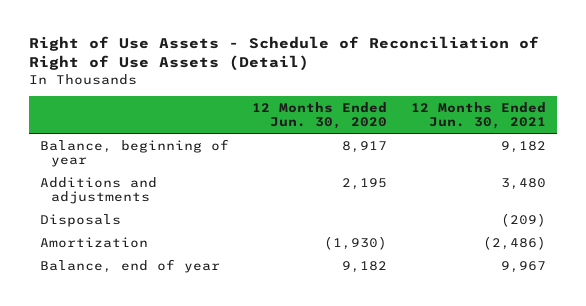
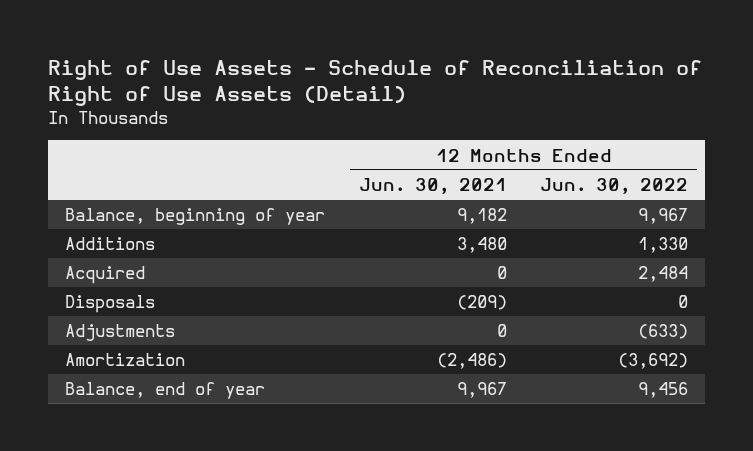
[252,101,388,130] 12 Months Ended Jun. 30, 2020 -> none
none -> [540,177,689,194] Jun. 30, 2022
[40,176,158,205] Additions and adjustments -> [65,237,156,251] Additions
none -> [65,266,146,285] Acquired
none -> [65,324,176,342] Adjustments

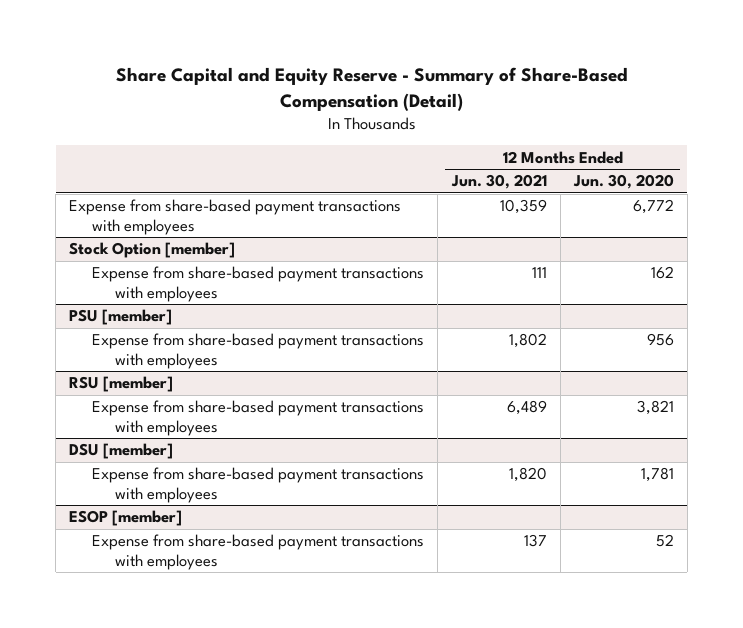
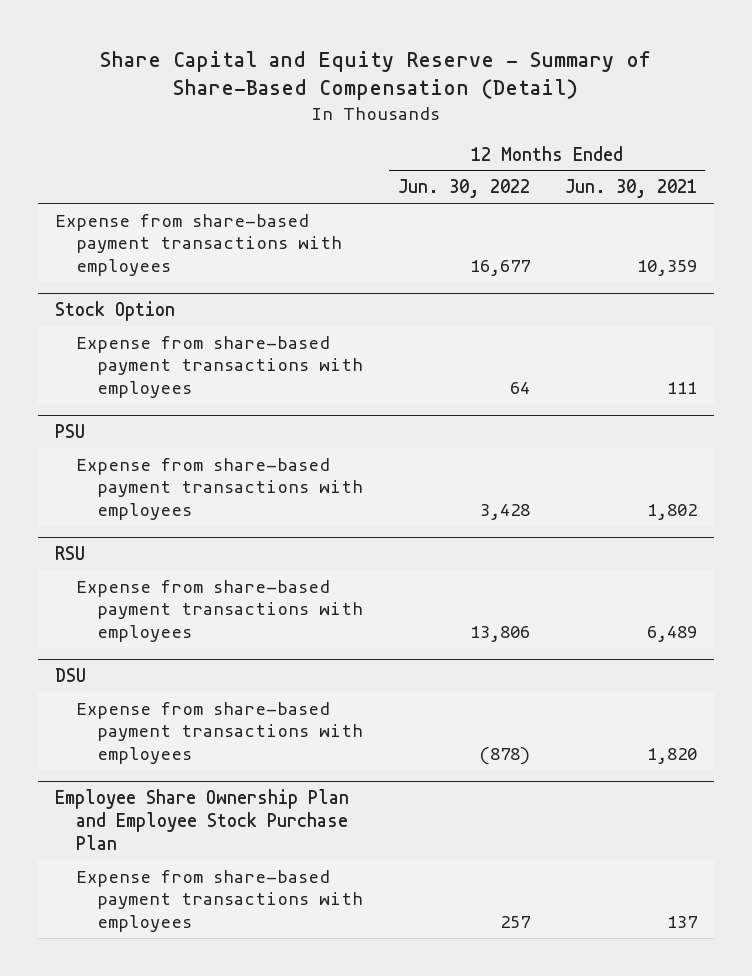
[572,174,674,190] Jun. 30, 2020 -> none
none -> [397,179,530,199] Jun. 30, 2022
[69,242,236,259] Stock Option [member] -> [55,300,176,321] Stock Option
[69,309,173,326] PSU [member] -> [55,423,86,438] PSU
[69,376,174,393] RSU [member] -> [55,545,86,560] RSU
[69,443,174,460] DSU [member] -> [55,667,87,682] DSU
[69,510,183,527] ESOP [member] -> none
none -> [55,788,350,850] Employee Share Ownership Plan and Employee Stock Purchase Plan

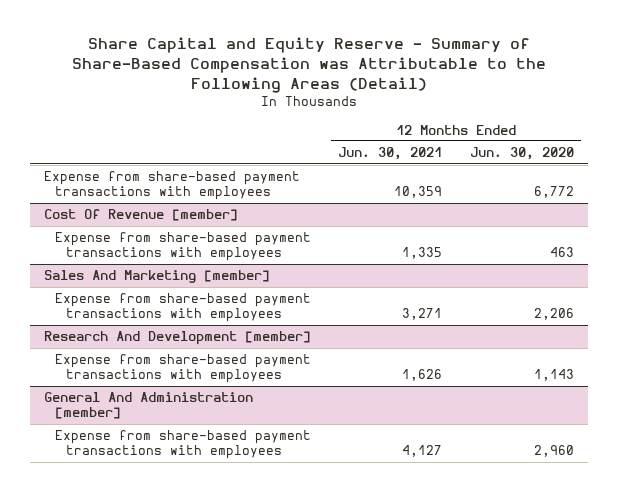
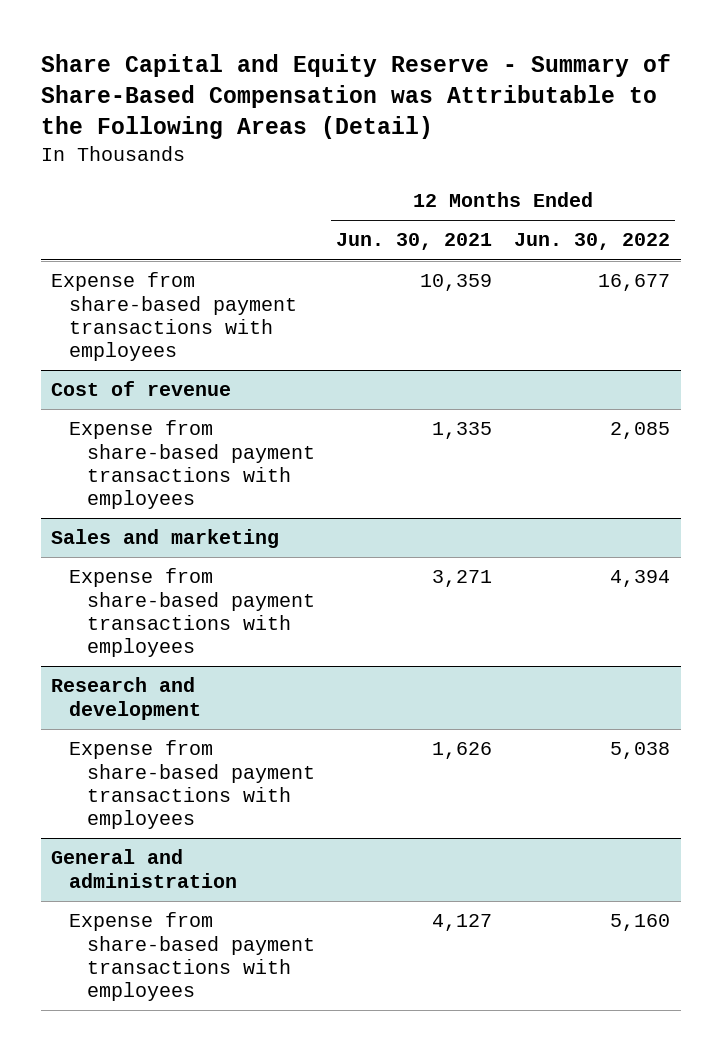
[470,147,575,161] Jun. 30, 2020 -> none
none -> [513,233,670,251] Jun. 30, 2022
[43,209,238,222] Cost Of Revenue [member] -> [51,381,232,397] Cost of revenue
[43,270,270,284] Sales And Marketing [member] -> [51,529,280,549] Sales and marketing
[43,331,311,346] Research And Development [member] -> [51,677,202,720] Research and development
[43,392,253,420] General And Administration [member] -> [51,849,238,888] General and administration

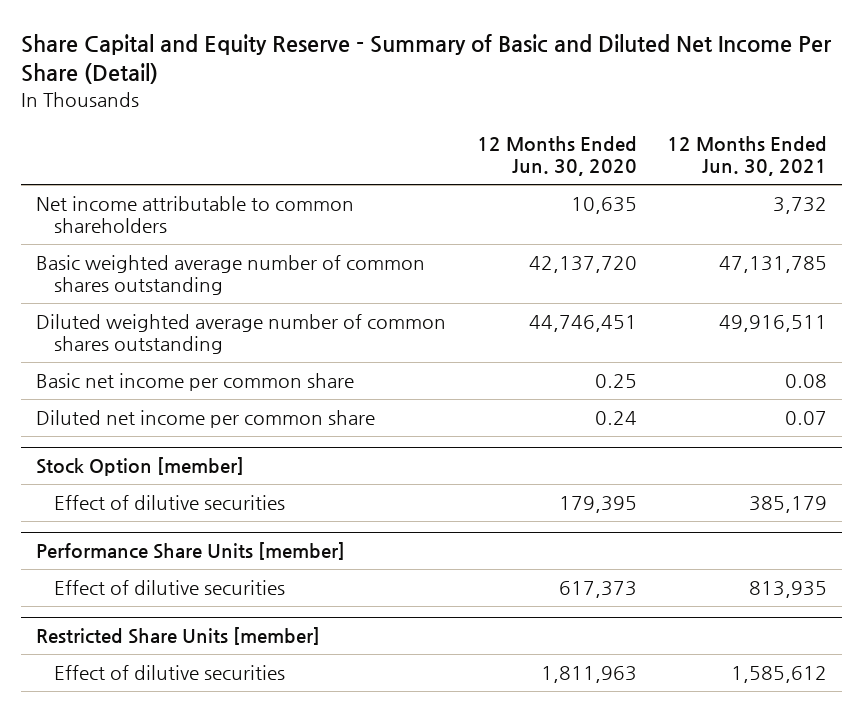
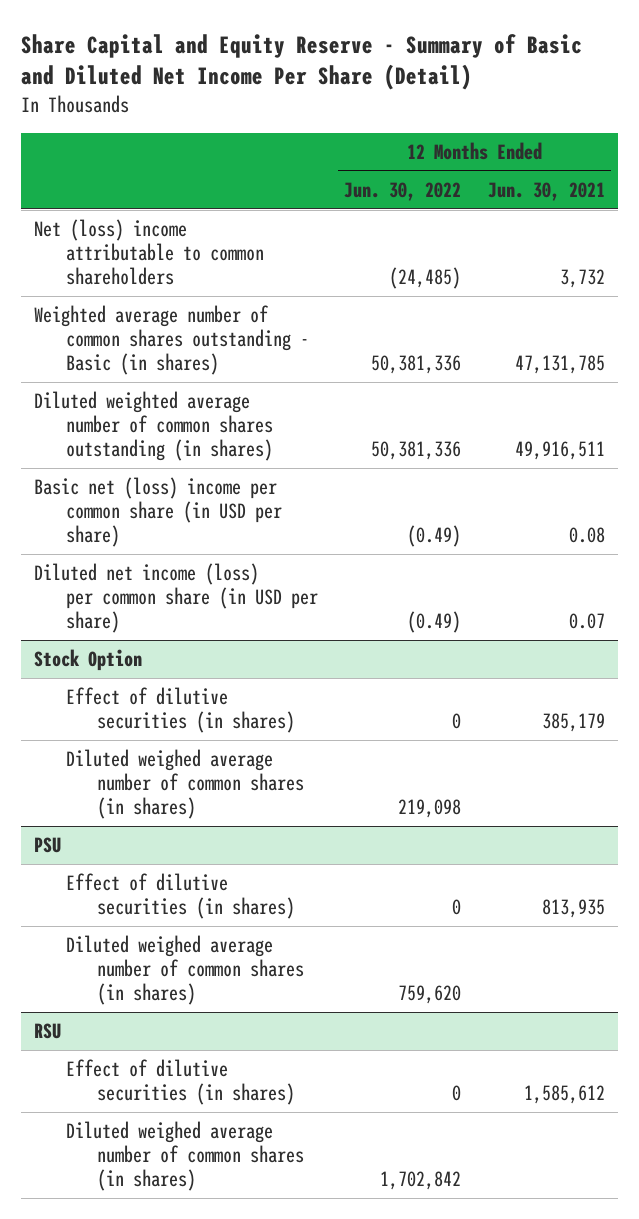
[476,136,637,177] 12 Months Ended Jun. 30, 2020 -> none
none -> [344,181,462,201] Jun. 30, 2022
[36,196,355,234] Net income attributable to common shareholders -> [33,219,264,286] Net (loss) income attributable to common shareholders
[36,255,426,296] Basic weighted average number of common shares outstanding -> [33,305,309,376] Weighted average number of common shares outstanding - Basic (in shares)
[36,314,447,355] Diluted weighted average number of common shares outstanding -> [33,391,273,462] Diluted weighted average number of common shares outstanding (in shares)
[36,373,355,392] Basic net income per common share -> [33,477,282,548] Basic net (loss) income per common share (in USD per share)
[36,410,376,429] Diluted net income per common share -> [33,563,318,634] Diluted net income (loss) per common share (in USD per share)
[36,457,245,477] Stock Option [member] -> [33,649,142,672] Stock Option
[53,495,285,511] Effect of dilutive securities -> [65,687,296,734] Effect of dilutive securities (in shares)
none -> [65,749,305,820] Diluted weighed average number of common shares (in shares)
[36,542,346,561] Performance Share Units [member] -> [33,837,61,854] PSU
[53,580,285,596] Effect of dilutive securities -> [65,873,296,920] Effect of dilutive securities (in shares)
none -> [65,935,305,1006] Diluted weighed average number of common shares (in shares)
[36,627,321,646] Restricted Share Units [member] -> [33,1023,61,1040] RSU
[53,665,285,681] Effect of dilutive securities -> [65,1059,296,1106] Effect of dilutive securities (in shares)
none -> [65,1121,305,1192] Diluted weighed average number of common shares (in shares)

